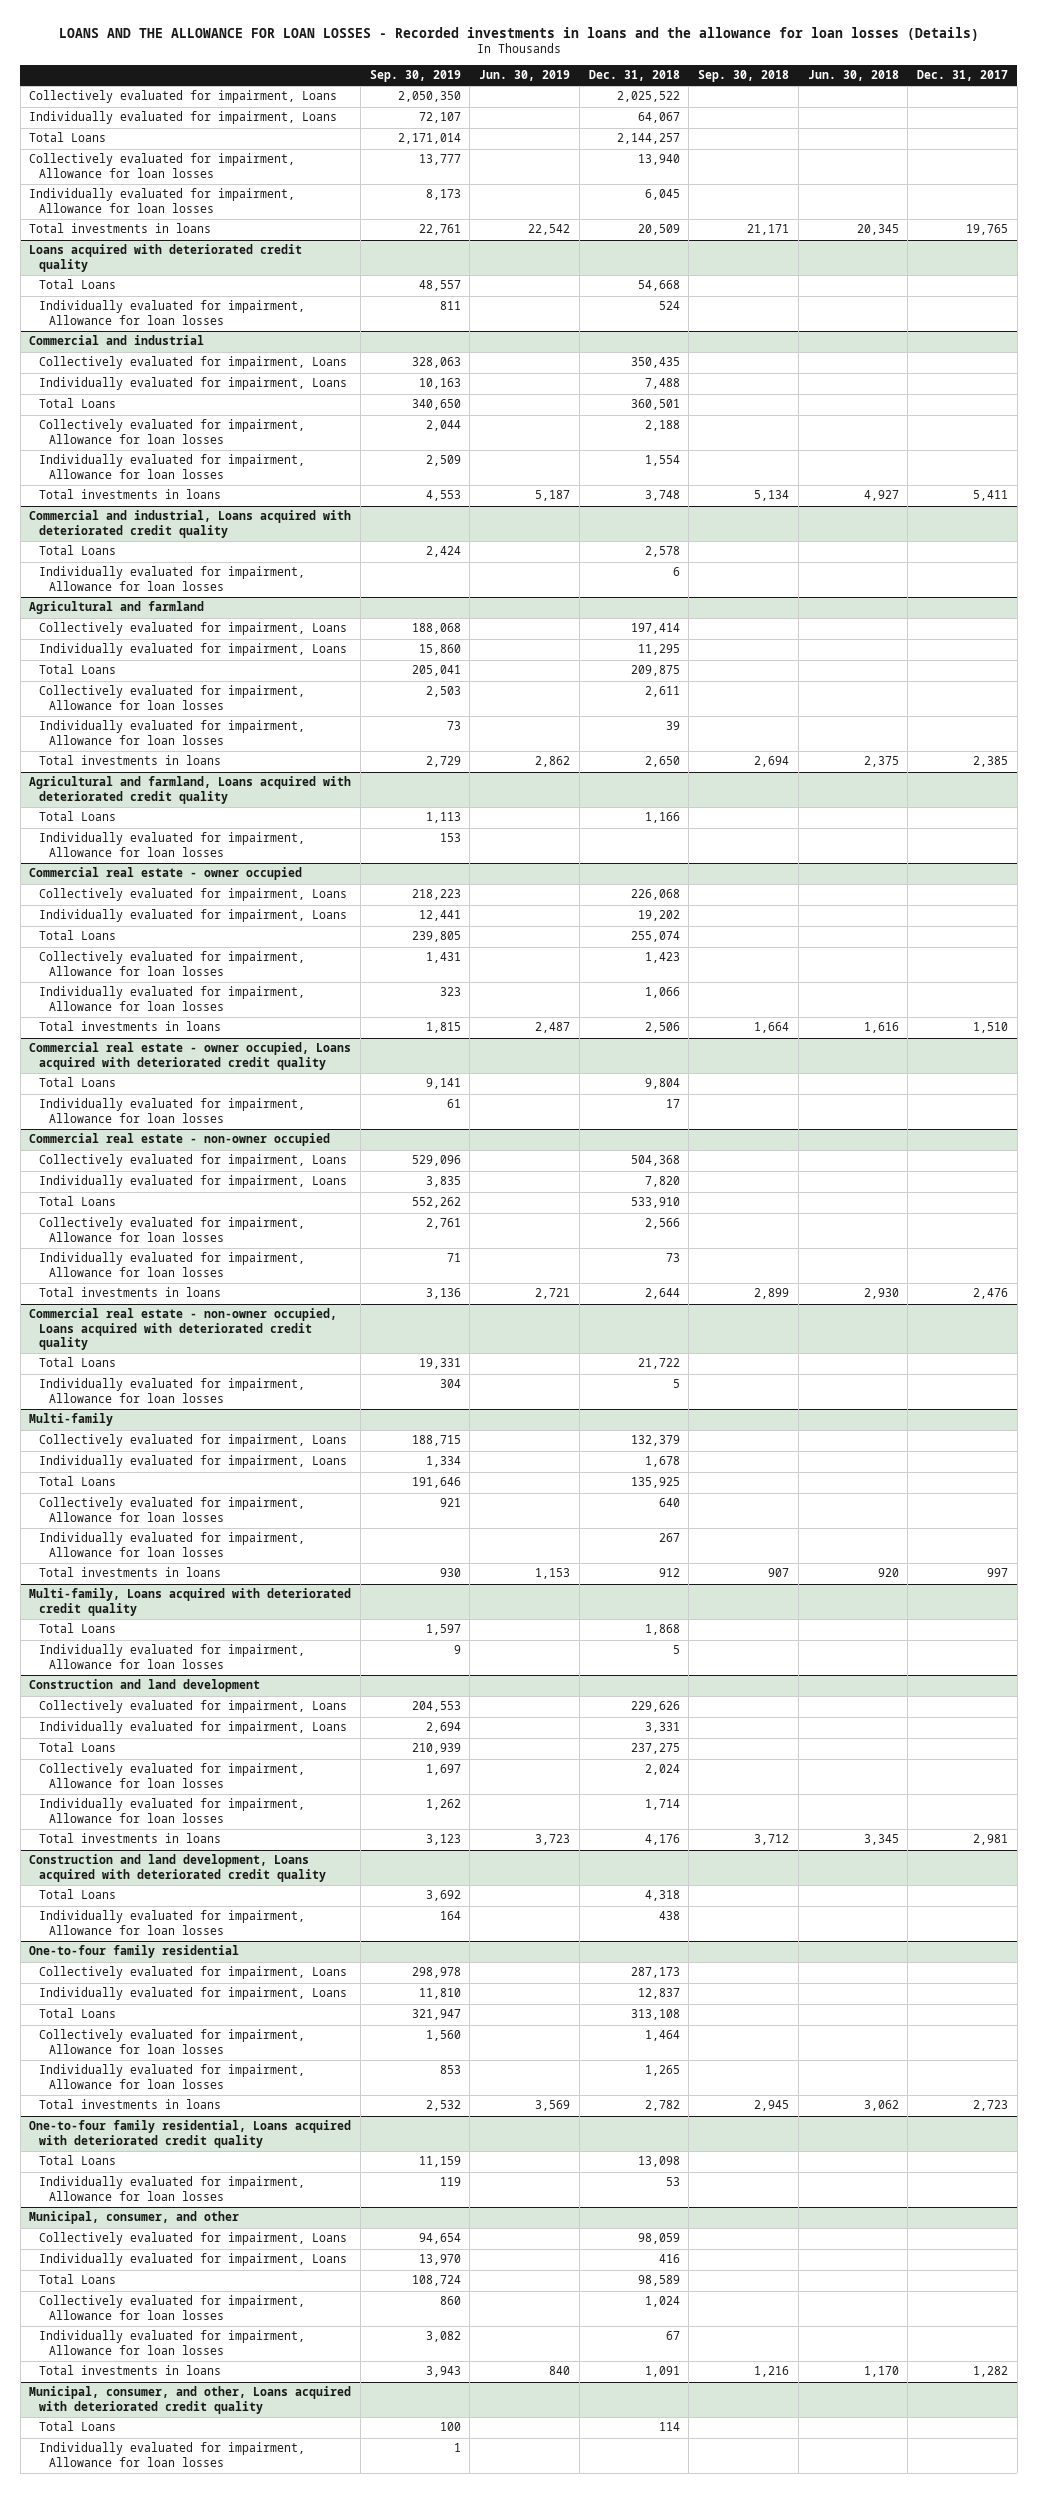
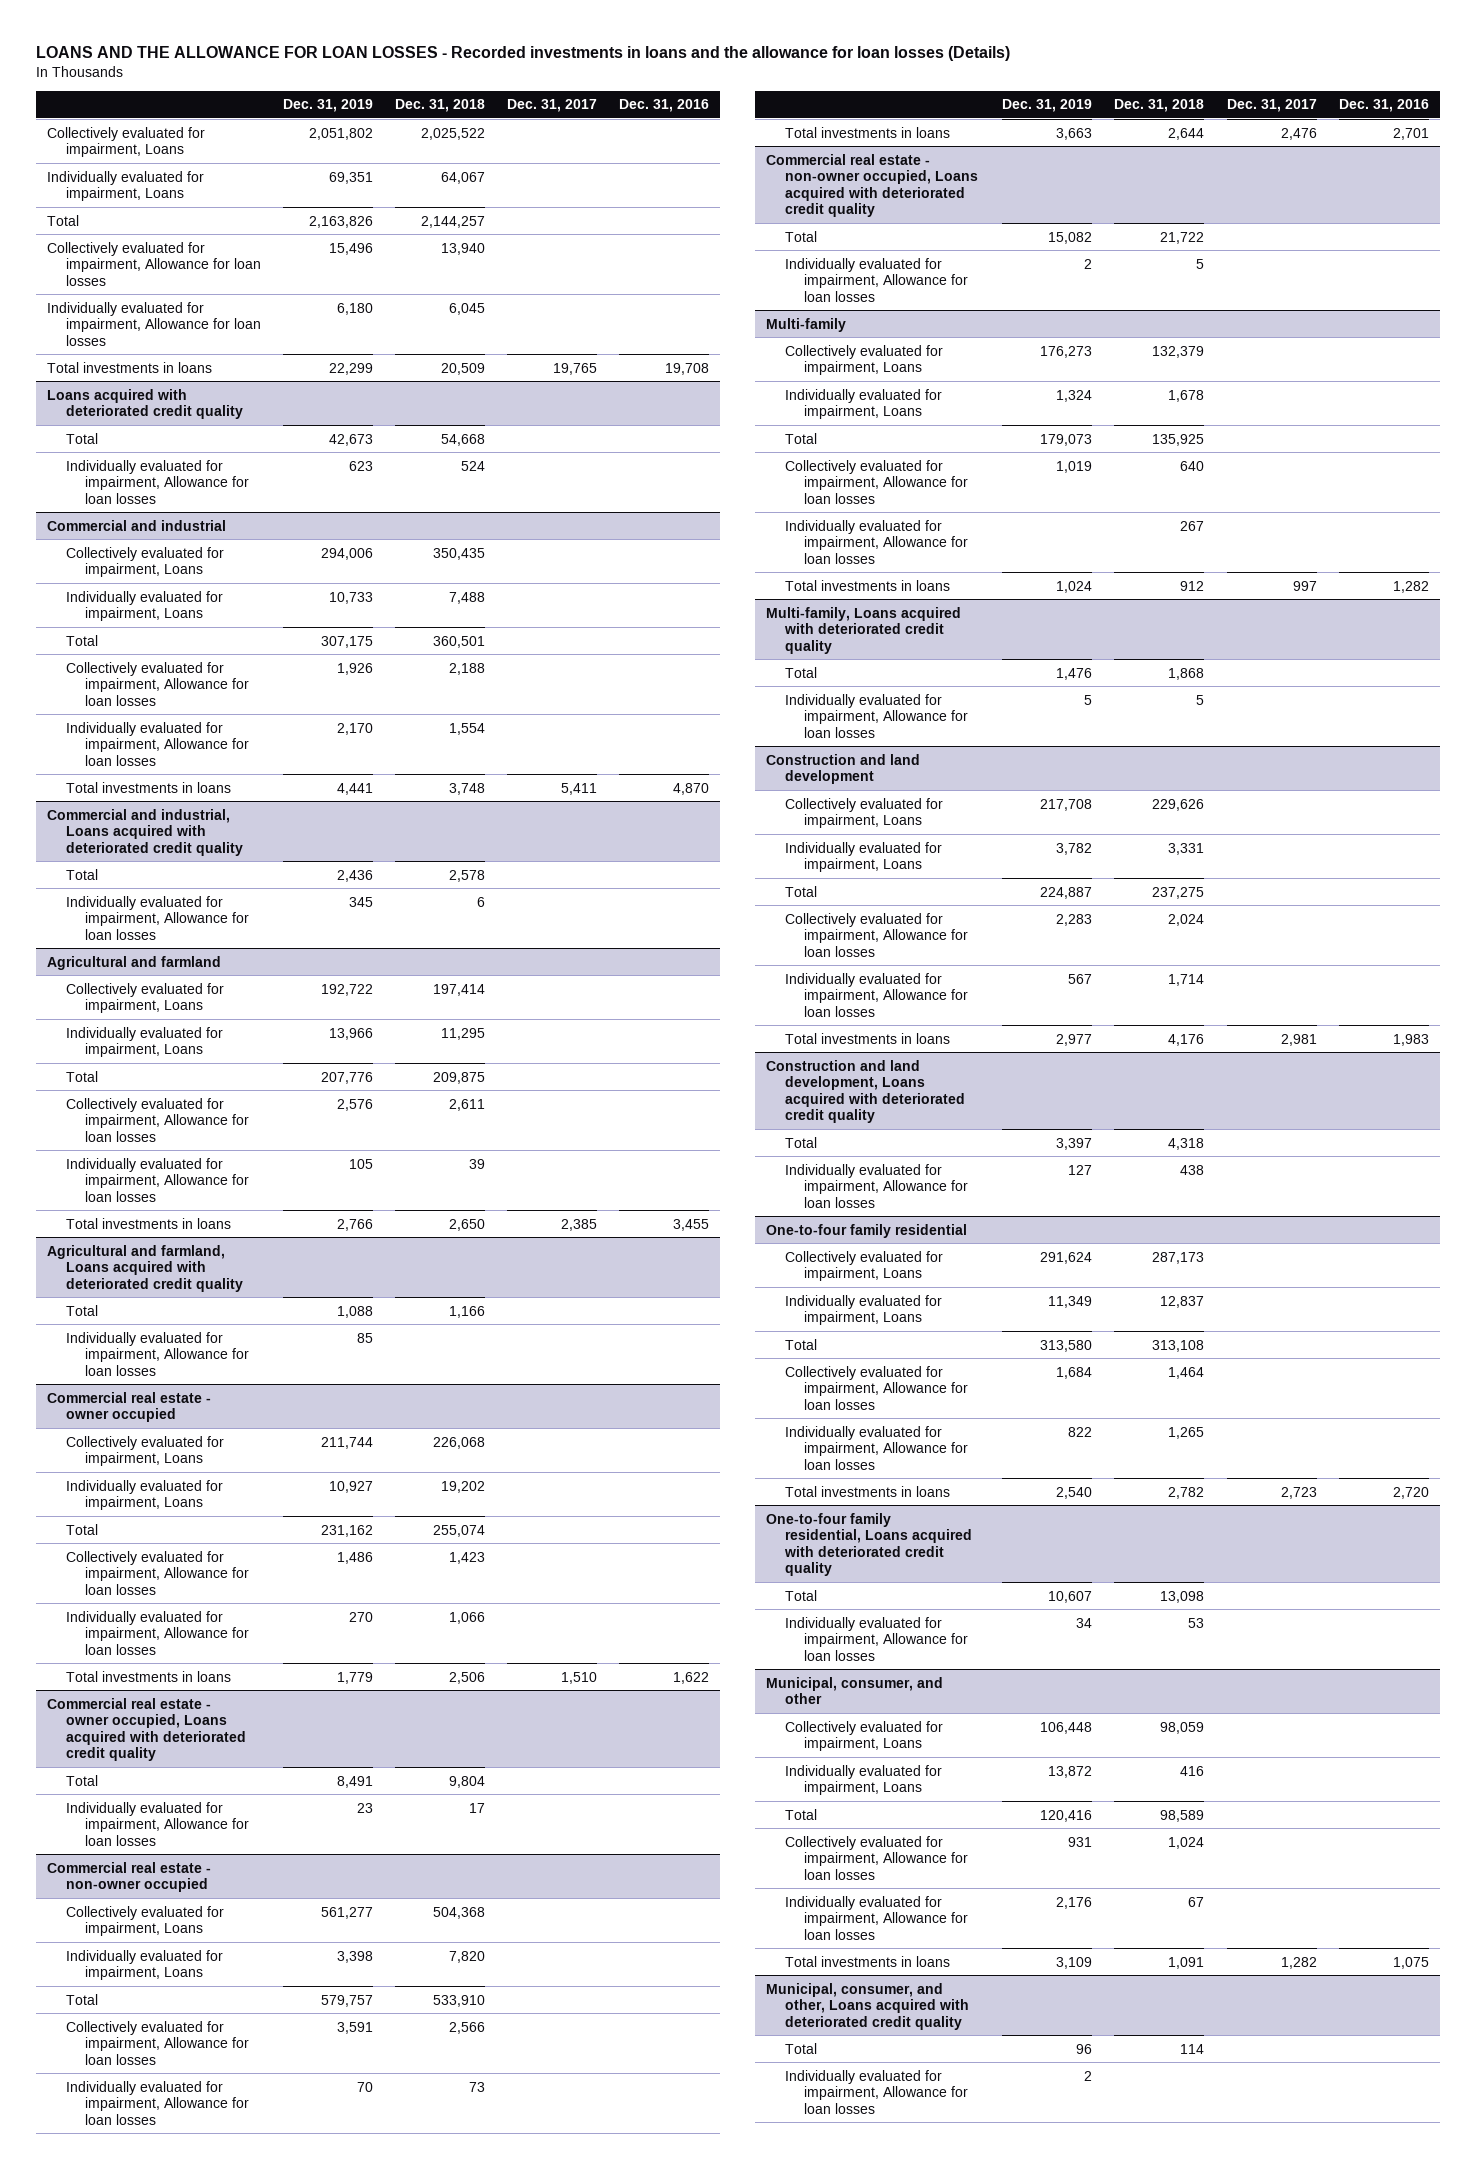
[369,69,461,82] Sep. 30, 2019 -> none
[479,69,571,81] Jun. 30, 2019 -> none
[698,69,790,82] Sep. 30, 2018 -> none
[807,69,899,81] Jun. 30, 2018 -> none
none -> [282,99,373,113] Dec. 31, 2019
none -> [619,99,710,113] Dec. 31, 2016
[29,132,107,143] Total Loans -> [46,214,79,226] Total
[39,279,117,290] Total Loans -> [65,432,98,444] Total
[39,398,117,409] Total Loans -> [65,634,98,646] Total
[39,545,117,556] Total Loans -> [65,868,98,880] Total
[39,664,117,675] Total Loans -> [65,1070,98,1082] Total
[39,811,117,822] Total Loans -> [65,1304,98,1316] Total
[39,930,117,941] Total Loans -> [65,1523,98,1535] Total
[39,1077,117,1088] Total Loans -> [65,1774,98,1786] Total
[39,1196,117,1207] Total Loans -> [65,1993,98,2005] Total
[39,1357,117,1368] Total Loans -> [785,230,818,242] Total
[39,1476,117,1487] Total Loans -> [785,432,818,444] Total
[39,1623,117,1634] Total Loans -> [785,666,818,678] Total
[39,1742,117,1753] Total Loans -> [785,885,818,897] Total
[39,1889,117,1900] Total Loans -> [785,1136,818,1148] Total
[39,2008,117,2019] Total Loans -> [785,1338,818,1350] Total
[39,2155,117,2166] Total Loans -> [785,1589,818,1601] Total
[39,2274,117,2285] Total Loans -> [785,1808,818,1820] Total
[39,2421,117,2432] Total Loans -> [785,2042,818,2054] Total

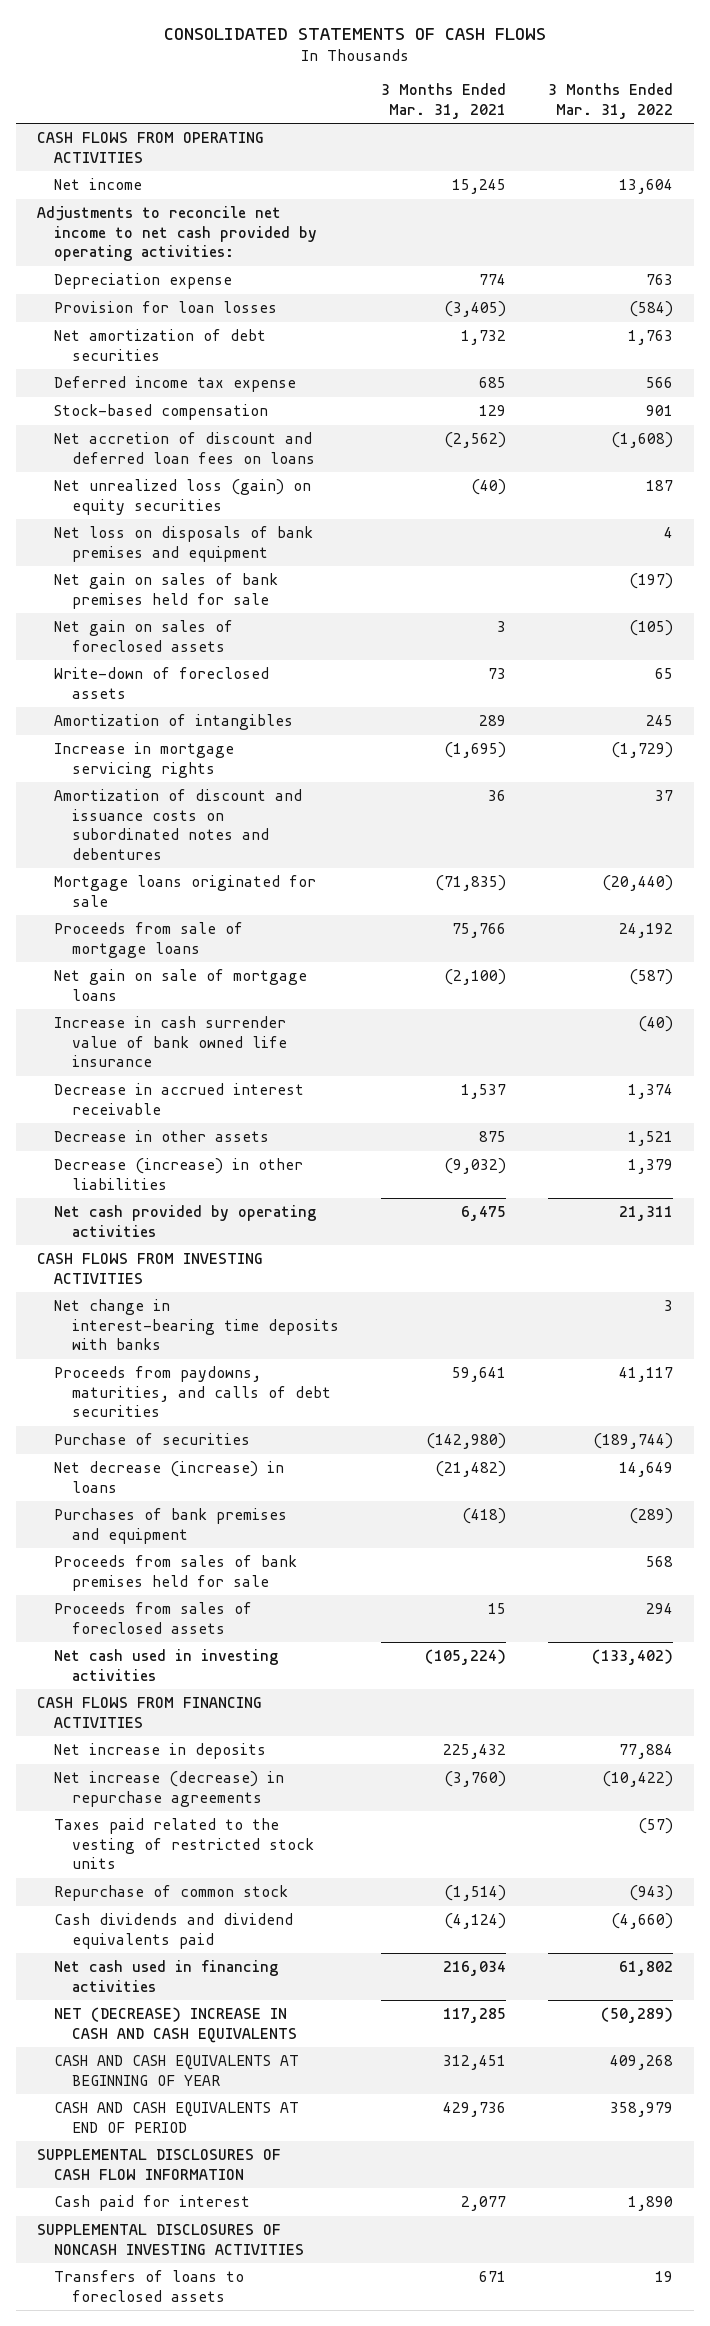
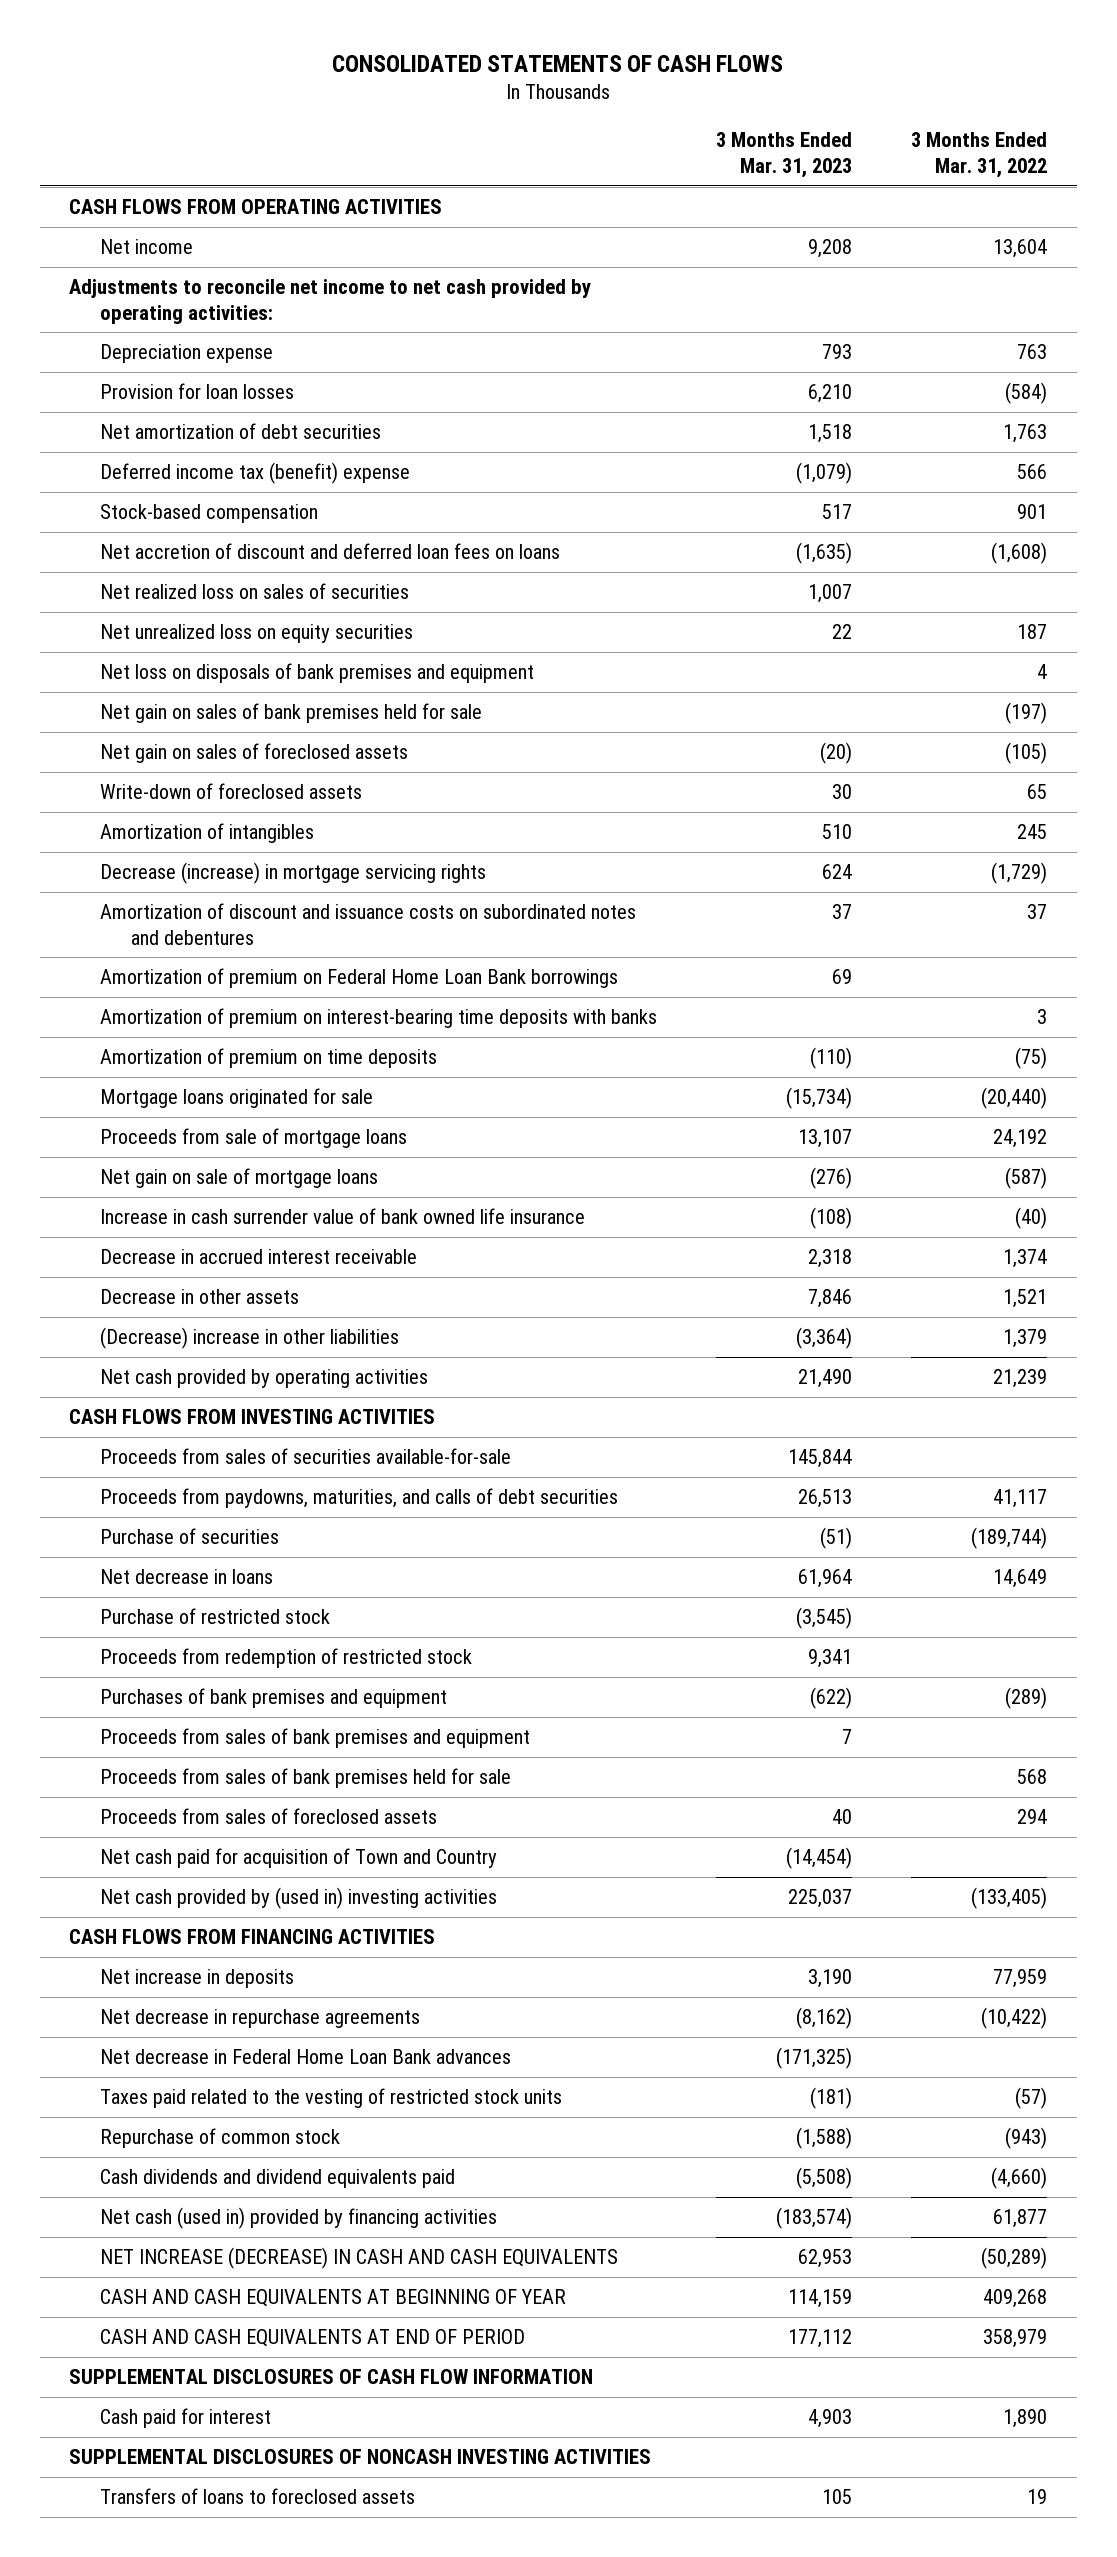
[380,83,506,119] 3 Months Ended Mar. 31, 2021 -> none
none -> [716,132,853,178] 3 Months Ended Mar. 31, 2023
[54,376,297,393] Deferred income tax expense -> [99,462,410,485] Deferred income tax (benefit) expense
none -> [99,583,409,600] Net realized loss on sales of securities
[54,479,312,515] Net unrealized loss (gain) on equity securities -> [99,624,413,644] Net unrealized loss on equity securities
[54,742,235,778] Increase in mortgage servicing rights -> [99,862,486,885] Decrease (increase) in mortgage servicing rights
none -> [99,968,618,989] Amortization of premium on Federal Home Loan Bank borrowings
none -> [99,1008,657,1029] Amortization of premium on interest-bearing time deposits with banks
none -> [99,1048,437,1069] Amortization of premium on time deposits
[54,1158,304,1190] Decrease (increase) in other liabilities -> [99,1327,399,1350] (Decrease) increase in other liabilities
[618,1206,673,1222] 21,311 -> [993,1369,1048,1389] 21,239
[54,1299,339,1351] Net change in interest-bearing time deposits with banks -> none
none -> [99,1448,511,1465] Proceeds from sales of securities available-for-sale
[54,1461,285,1493] Net decrease (increase) in loans -> [99,1569,273,1585] Net decrease in loans
none -> [99,1608,330,1625] Purchase of restricted stock
none -> [99,1648,472,1669] Proceeds from redemption of restricted stock
none -> [99,1728,530,1749] Proceeds from sales of bank premises and equipment
none -> [99,1848,497,1869] Net cash paid for acquisition of Town and Country
[54,1649,279,1681] Net cash used in investing activities -> [99,1887,497,1910] Net cash provided by (used in) investing activities
[591,1649,673,1666] (133,402) -> [971,1887,1048,1910] (133,405)
[618,1744,673,1760] 77,884 -> [993,1969,1048,1989] 77,959
[54,1771,285,1807] Net increase (decrease) in repurchase agreements -> [99,2009,420,2029] Net decrease in repurchase agreements
none -> [99,2049,511,2065] Net decrease in Federal Home Loan Bank advances
[54,1960,279,1992] Net cash used in financing activities -> [99,2207,497,2230] Net cash (used in) provided by financing activities
[618,1961,673,1977] 61,802 -> [993,2209,1048,2229] 61,877
[54,2007,297,2043] NET (DECREASE) INCREASE IN CASH AND CASH EQUIVALENTS -> [99,2247,618,2270] NET INCREASE (DECREASE) IN CASH AND CASH EQUIVALENTS

